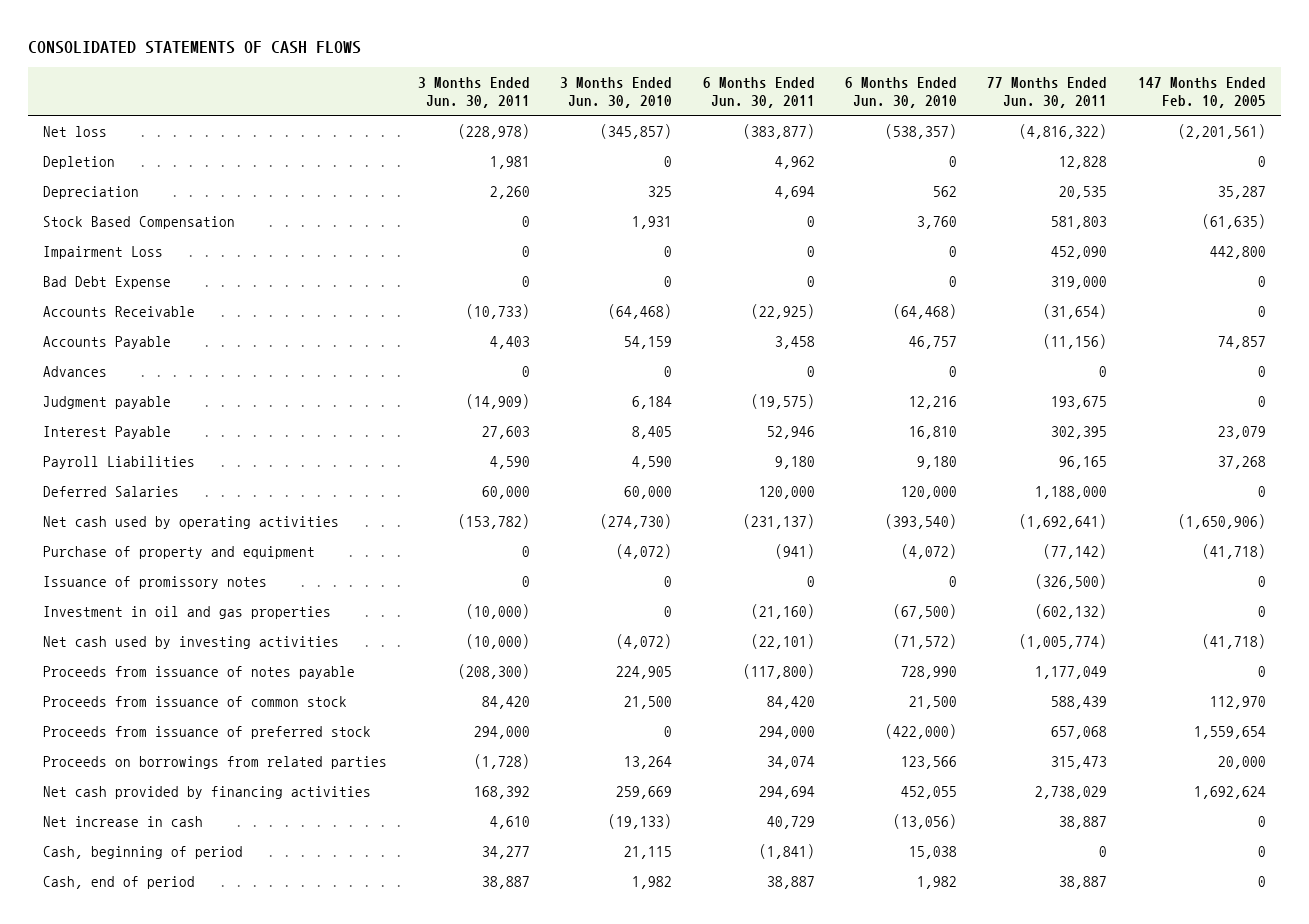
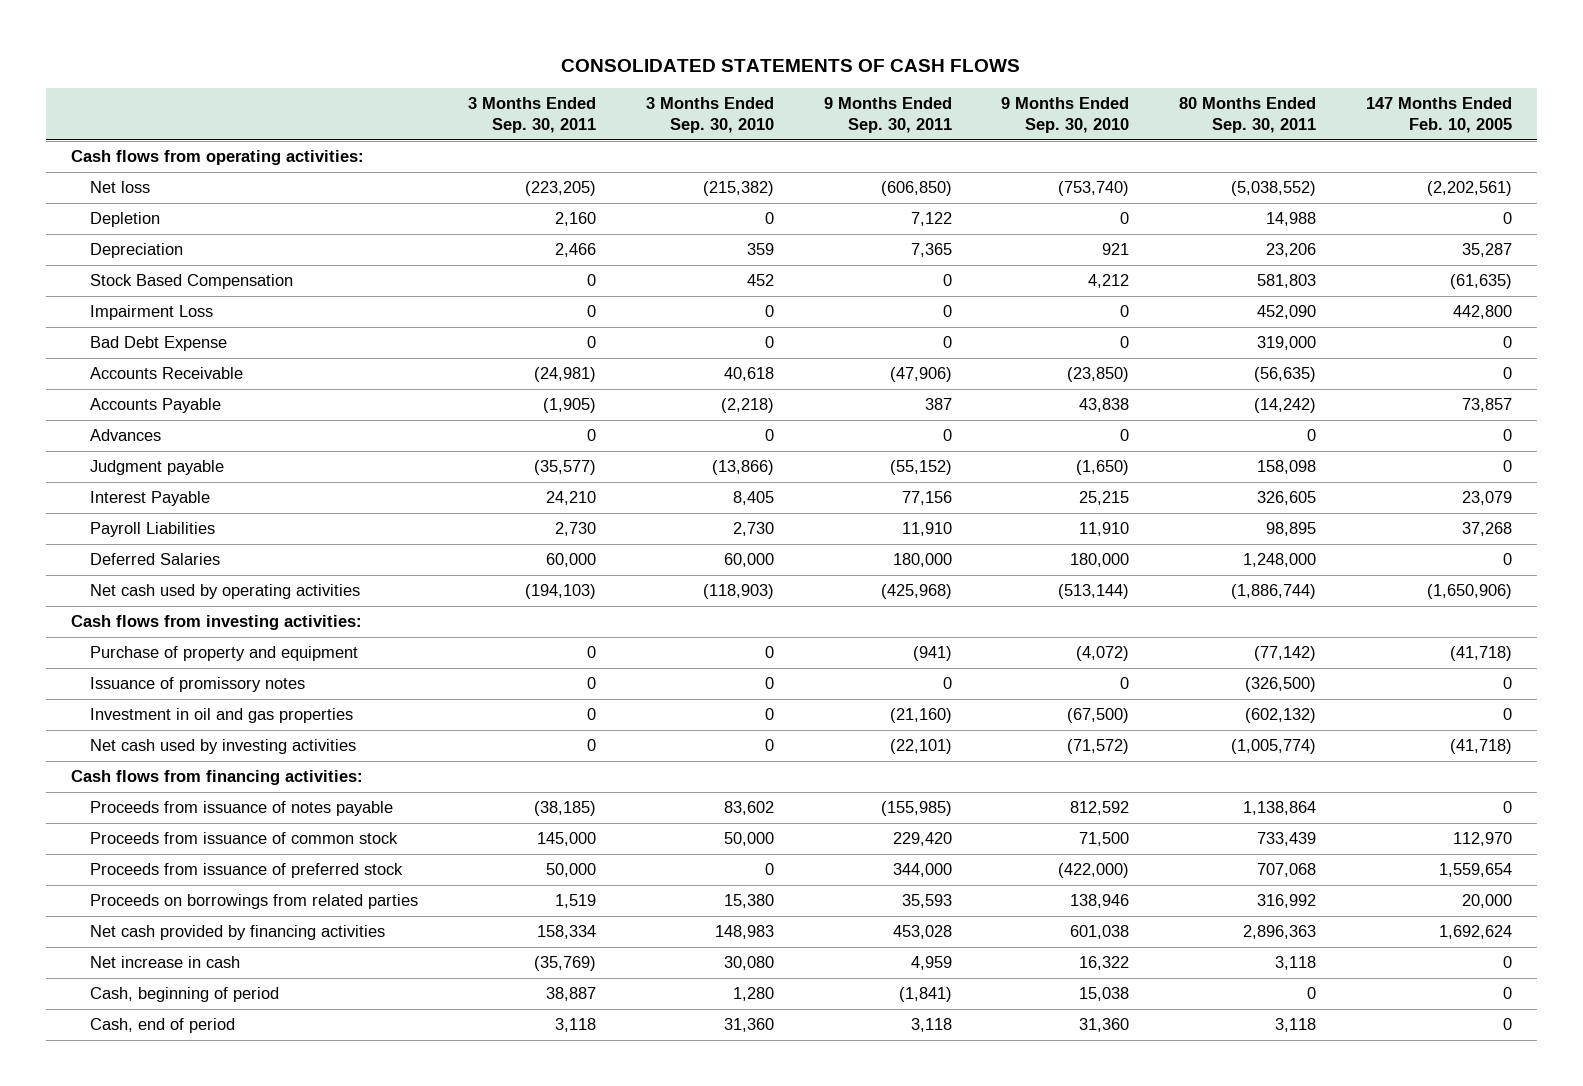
[417,77,530,109] 3 Months Ended Jun. 30, 2011 -> none
[560,77,673,109] 3 Months Ended Jun. 30, 2010 -> none
[702,77,815,109] 6 Months Ended Jun. 30, 2011 -> none
[844,77,957,109] 6 Months Ended Jun. 30, 2010 -> none
[987,77,1108,109] 77 Months Ended Jun. 30, 2011 -> none
none -> [468,97,597,133] 3 Months Ended Sep. 30, 2011
none -> [645,97,774,133] 3 Months Ended Sep. 30, 2010
none -> [823,97,952,133] 9 Months Ended Sep. 30, 2011
none -> [1001,97,1130,133] 9 Months Ended Sep. 30, 2010
none -> [1179,97,1317,133] 80 Months Ended Sep. 30, 2011
none -> [70,150,364,166] Cash flows from operating activities:
[1177,123,1266,139] (2,201,561) -> [1426,181,1512,197] (2,202,561)
[1217,335,1266,349] 74,857 -> [1461,398,1512,413] 73,857
none -> [70,615,362,631] Cash flows from investing activities:
none -> [70,770,363,786] Cash flows from financing activities:

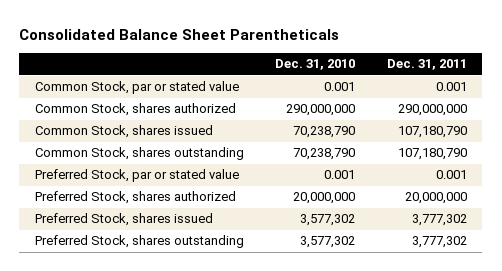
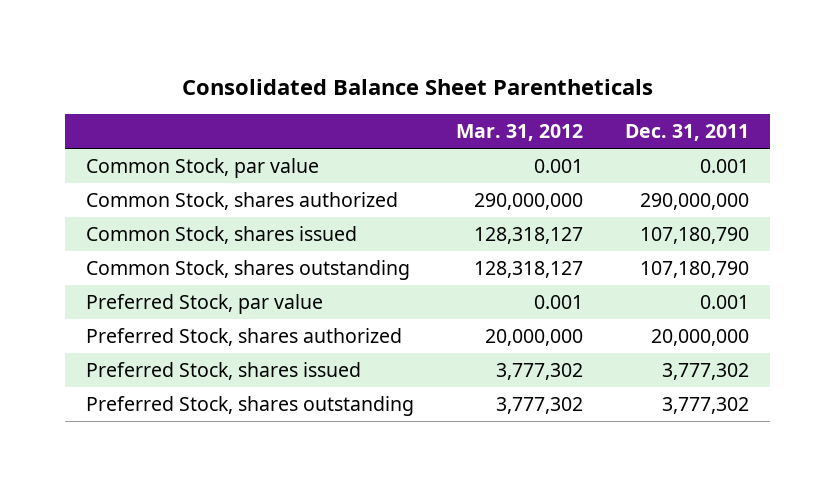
[275,59,356,71] Dec. 31, 2010 -> none
none -> [456,124,584,142] Mar. 31, 2012
[35,81,240,95] Common Stock, par or stated value -> [85,158,319,179] Common Stock, par value
[35,169,240,183] Preferred Stock, par or stated value -> [85,294,323,315] Preferred Stock, par value

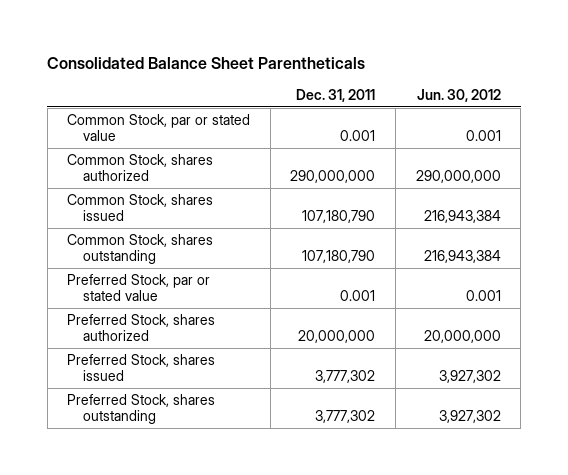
[456,124,584,142] Mar. 31, 2012 -> none
none -> [416,88,501,102] Jun. 30, 2012
[85,158,319,179] Common Stock, par value -> [67,114,251,142] Common Stock, par or stated value
[85,294,323,315] Preferred Stock, par value -> [67,274,211,302] Preferred Stock, par or stated value

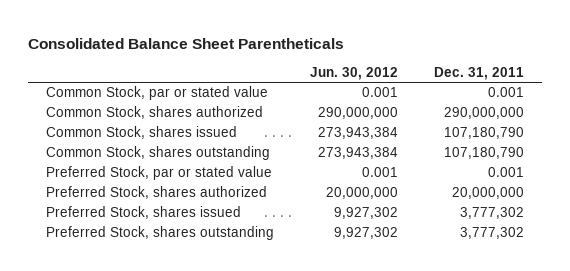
[423,210,501,224] 216,943,384 -> [317,127,398,140] 273,943,384
[423,250,501,264] 216,943,384 -> [317,147,398,160] 273,943,384
[438,370,501,384] 3,927,302 -> [333,207,398,220] 9,927,302
[438,410,501,424] 3,927,302 -> [333,227,398,240] 9,927,302

